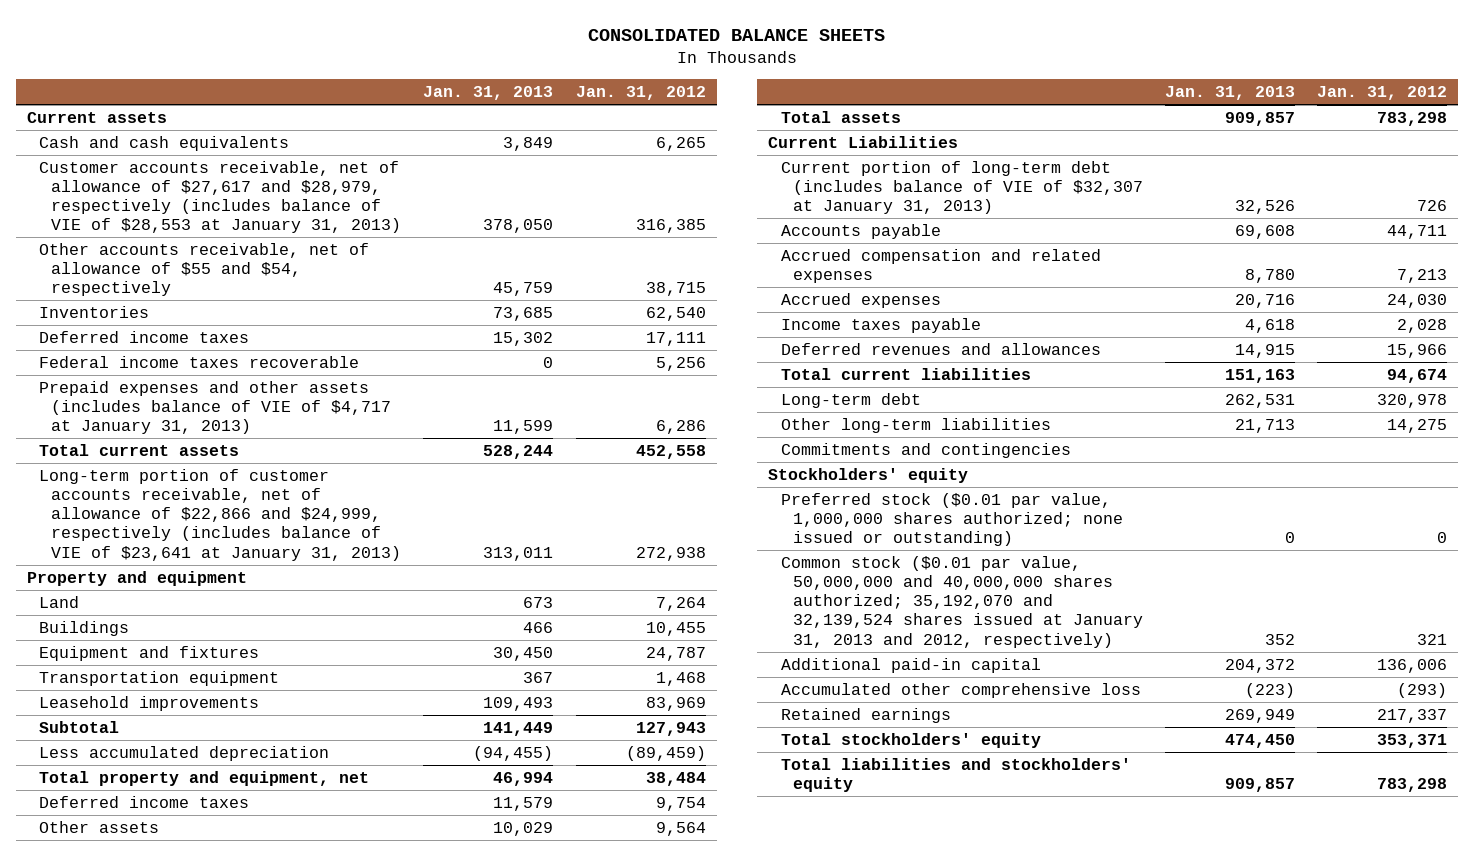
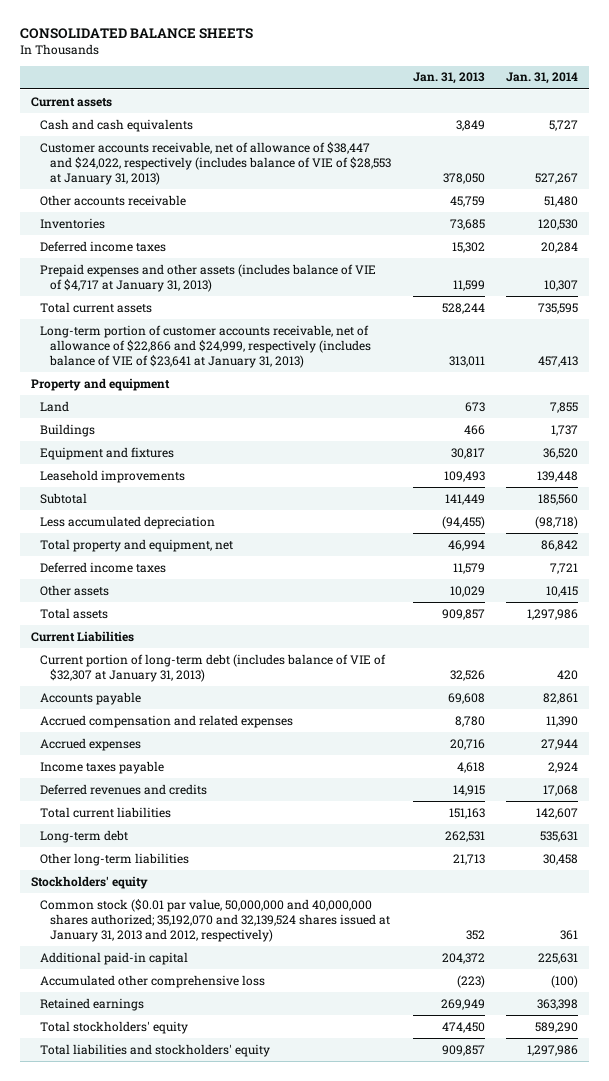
[575,86,706,101] Jan. 31, 2012 -> none
none -> [506,72,579,85] Jan. 31, 2014
[38,160,401,234] Customer accounts receivable, net of allowance of $27,617 and $28,979, respectively (includes balance of VIE of $28,553 at January 31, 2013) -> [40,141,392,185] Customer accounts receivable, net of allowance of $38,447 and $24,022, respectively (includes balance of VIE of $28,553 at January 31, 2013)
[38,242,369,297] Other accounts receivable, net of allowance of $55 and $54, respectively -> [40,194,187,206] Other accounts receivable
[38,355,359,368] Federal income taxes recoverable -> none
[38,670,279,686] Transportation equipment -> none
[493,646,554,661] 30,450 -> [450,447,485,459] 30,817
[780,342,1101,355] Deferred revenues and allowances -> [40,783,208,795] Deferred revenues and credits
[780,442,1071,458] Commitments and contingencies -> none
[780,492,1123,547] Preferred stock ($0.01 par value, 1,000,000 shares authorized; none issued or outstanding) -> none

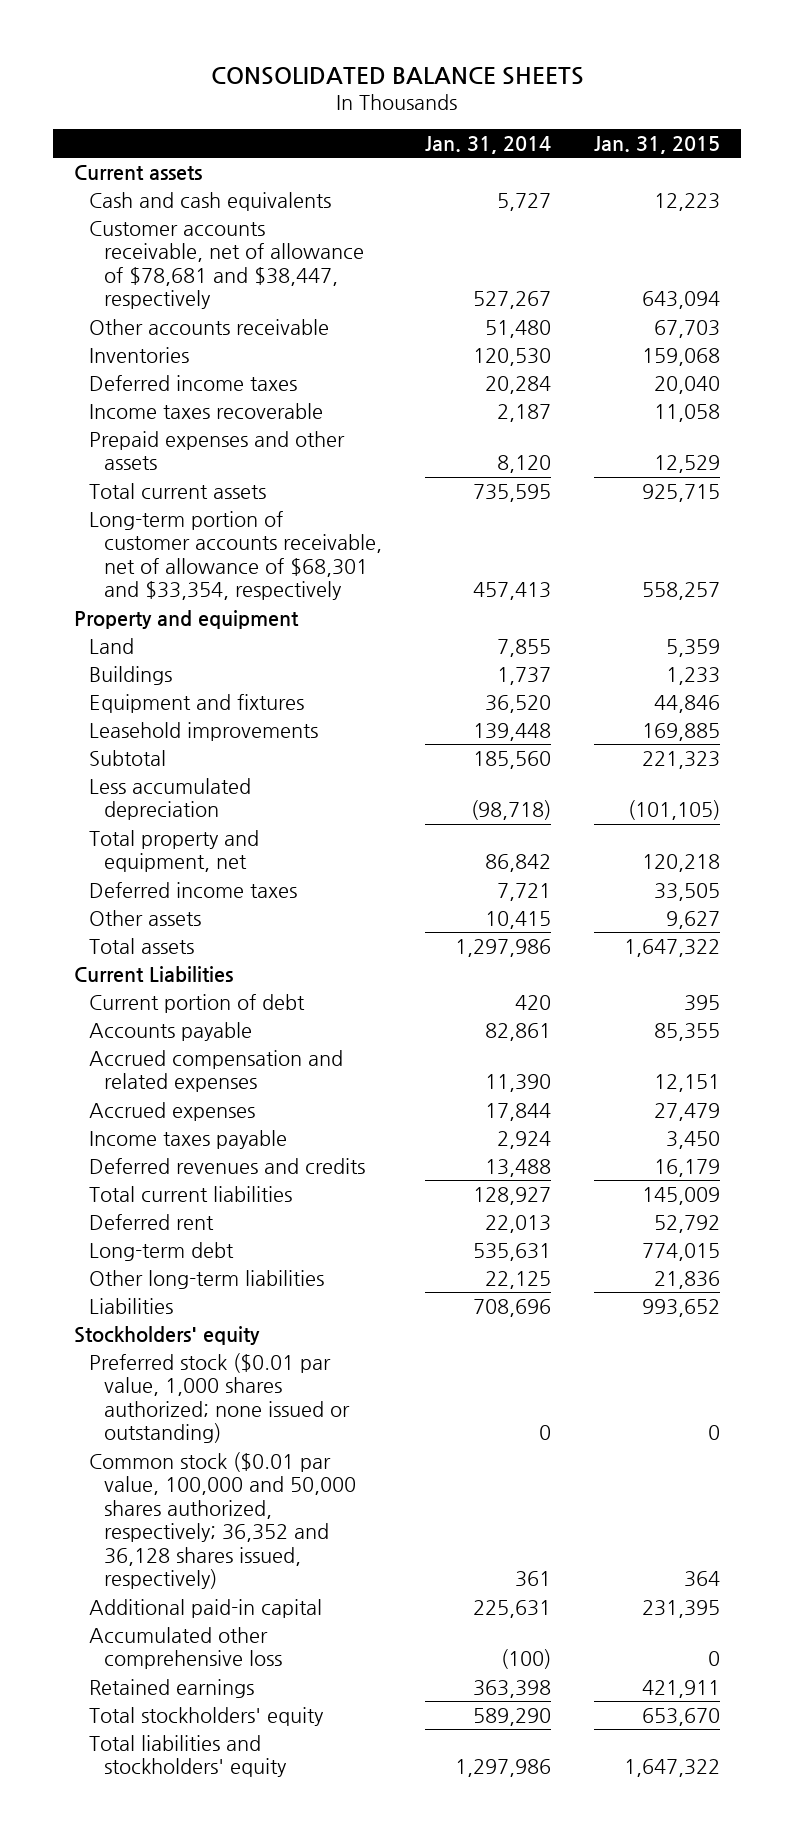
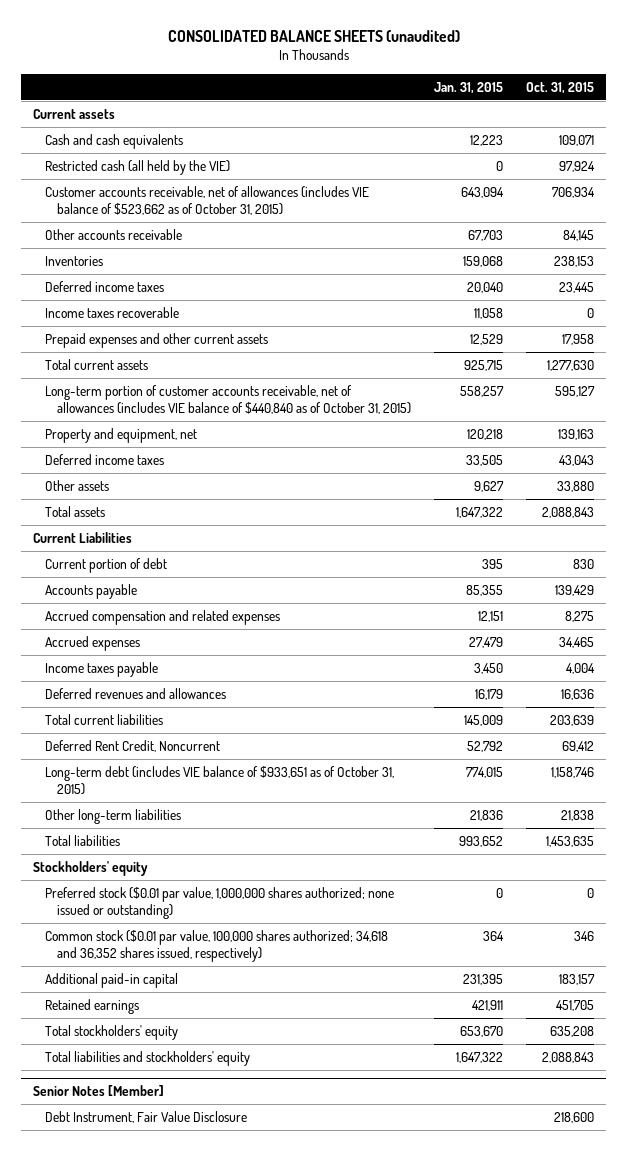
[211,67,585,86] CONSOLIDATED BALANCE SHEETS -> [167,30,460,43] CONSOLIDATED BALANCE SHEETS (unaudited)
[424,135,551,154] Jan. 31, 2014 -> none
none -> [526,81,595,94] Oct. 31, 2015
none -> [45,159,231,175] Restricted cash (all held by the VIE)
[89,221,364,310] Customer accounts receivable, net of allowance of $78,681 and $38,447, respectively -> [45,185,370,215] Customer accounts receivable, net of allowances (includes VIE balance of $523,662 as of October 31, 2015)
[89,431,346,471] Prepaid expenses and other assets -> [45,332,269,348] Prepaid expenses and other current assets
[74,610,300,630] Property and equipment -> none
[89,638,135,655] Land -> none
[89,666,173,686] Buildings -> none
[89,694,305,714] Equipment and fixtures -> none
[89,722,319,742] Leasehold improvements -> none
[89,750,167,767] Subtotal -> none
[89,778,252,821] Less accumulated depreciation -> none
[89,511,382,601] Long-term portion of customer accounts receivable, net of allowance of $68,301 and $33,354, respectively -> [45,384,412,414] Long-term portion of customer accounts receivable, net of allowances (includes VIE balance of $440,840 as of October 31, 2015)
[89,830,260,873] Total property and equipment, net -> [45,427,198,443] Property and equipment, net
[89,1158,366,1175] Deferred revenues and credits -> [45,687,227,699] Deferred revenues and allowances
[89,1214,215,1231] Deferred rent -> [45,739,221,752] Deferred Rent Credit, Noncurrent
[89,1242,235,1262] Long-term debt -> [45,765,395,795] Long-term debt (includes VIE balance of $933,651 as of October 31, 2015)
[89,1298,174,1315] Liabilities -> [45,834,121,846] Total liabilities
[89,1353,350,1444] Preferred stock ($0.01 par value, 1,000 shares authorized; none issued or outstanding) -> [45,886,395,919] Preferred stock ($0.01 par value, 1,000,000 shares authorized; none issued or outstanding)
[89,1452,356,1590] Common stock ($0.01 par value, 100,000 and 50,000 shares authorized, respectively; 36,352 and 36,128 shares issued, respectively) -> [45,929,389,962] Common stock ($0.01 par value, 100,000 shares authorized; 34,618 and 36,352 shares issued, respectively)
[89,1627,282,1670] Accumulated other comprehensive loss -> none
none -> [33,1085,165,1097] Senior Notes [Member]
none -> [45,1110,248,1123] Debt Instrument, Fair Value Disclosure

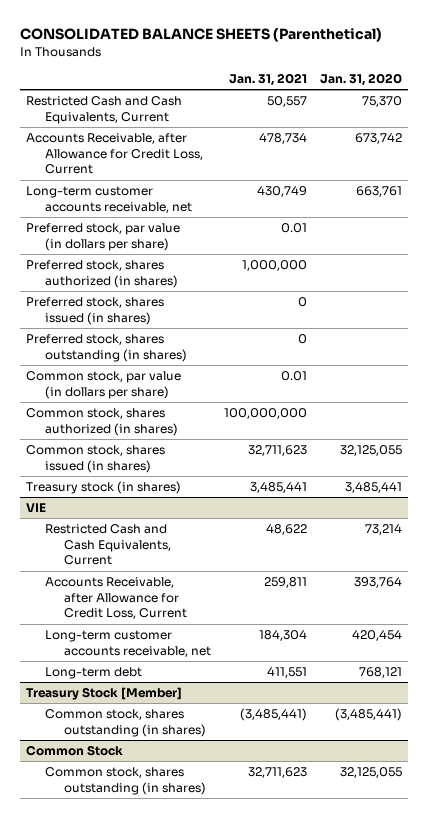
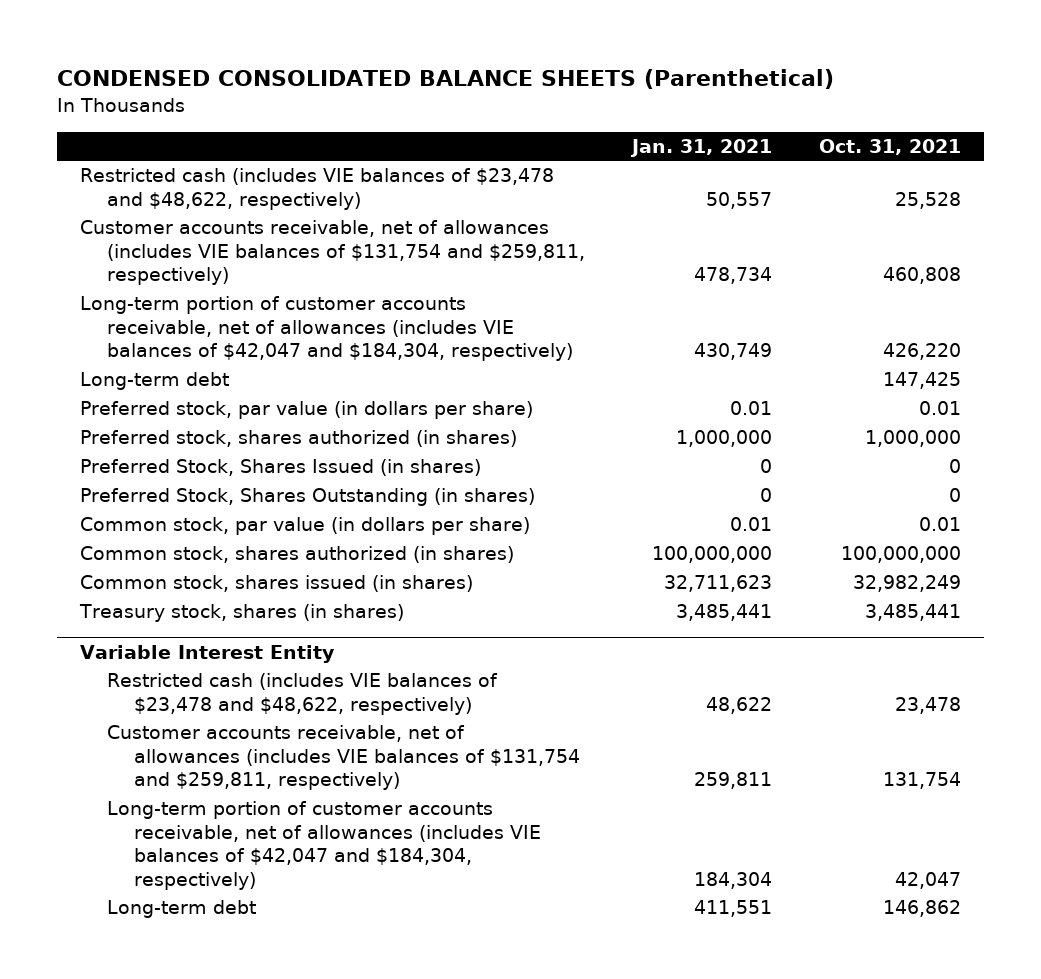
[20,28,383,43] CONSOLIDATED BALANCE SHEETS (Parenthetical) -> [56,69,834,90] CONDENSED CONSOLIDATED BALANCE SHEETS (Parenthetical)
[319,72,402,86] Jan. 31, 2020 -> none
none -> [818,138,961,155] Oct. 31, 2021
[26,96,183,124] Restricted Cash and Cash Equivalents, Current -> [80,168,555,210] Restricted cash (includes VIE balances of $23,478 and $48,622, respectively)
[26,133,204,175] Accounts Receivable, after Allowance for Credit Loss, Current -> [80,220,585,286] Customer accounts receivable, net of allowances (includes VIE balances of $131,754 and $259,811, respectively)
[26,186,193,213] Long-term customer accounts receivable, net -> [80,296,573,362] Long-term portion of customer accounts receivable, net of allowances (includes VIE balances of $42,047 and $184,304, respectively)
none -> [80,372,230,391] Long-term debt
[26,297,165,325] Preferred stock, shares issued (in shares) -> [80,459,482,477] Preferred Stock, Shares Issued (in shares)
[26,334,188,362] Preferred stock, shares outstanding (in shares) -> [80,488,536,507] Preferred Stock, Shares Outstanding (in shares)
[26,481,182,495] Treasury stock (in shares) -> [79,604,405,623] Treasury stock, shares (in shares)
[26,503,47,513] VIE -> [80,645,336,664] Variable Interest Entity
[45,524,171,566] Restricted Cash and Cash Equivalents, Current -> [106,673,498,715] Restricted cash (includes VIE balances of $23,478 and $48,622, respectively)
[45,577,187,620] Accounts Receivable, after Allowance for Credit Loss, Current -> [106,725,580,791] Customer accounts receivable, net of allowances (includes VIE balances of $131,754 and $259,811, respectively)
[45,630,211,657] Long-term customer accounts receivable, net -> [106,801,541,890] Long-term portion of customer accounts receivable, net of allowances (includes VIE balances of $42,047 and $184,304, respectively)
[26,687,183,701] Treasury Stock [Member] -> none
[45,709,206,737] Common stock, shares outstanding (in shares) -> none
[26,745,124,757] Common Stock -> none
[45,767,206,795] Common stock, shares outstanding (in shares) -> none

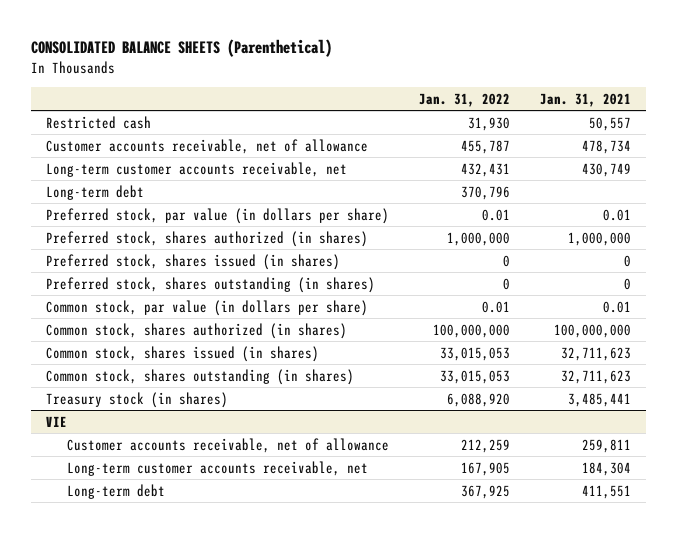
[56,69,834,90] CONDENSED CONSOLIDATED BALANCE SHEETS (Parenthetical) -> [31,39,333,58] CONSOLIDATED BALANCE SHEETS (Parenthetical)
[818,138,961,155] Oct. 31, 2021 -> none
none -> [419,92,511,107] Jan. 31, 2022
[80,168,555,210] Restricted cash (includes VIE balances of $23,478 and $48,622, respectively) -> [46,115,152,129] Restricted cash
[80,220,585,286] Customer accounts receivable, net of allowances (includes VIE balances of $131,754 and $259,811, respectively) -> [46,138,369,154] Customer accounts receivable, net of allowance
[80,296,573,362] Long-term portion of customer accounts receivable, net of allowances (includes VIE balances of $42,047 and $184,304, respectively) -> [46,161,348,177] Long-term customer accounts receivable, net
[80,459,482,477] Preferred Stock, Shares Issued (in shares) -> [46,253,341,270] Preferred stock, shares issued (in shares)
[80,488,536,507] Preferred Stock, Shares Outstanding (in shares) -> [46,276,376,293] Preferred stock, shares outstanding (in shares)
[106,673,498,715] Restricted cash (includes VIE balances of $23,478 and $48,622, respectively) -> none
none -> [46,368,355,385] Common stock, shares outstanding (in shares)
[79,604,405,623] Treasury stock, shares (in shares) -> [46,391,229,408] Treasury stock (in shares)
[80,645,336,664] Variable Interest Entity -> [46,415,68,427] VIE
[106,725,580,791] Customer accounts receivable, net of allowances (includes VIE balances of $131,754 and $259,811, respectively) -> [67,437,390,453] Customer accounts receivable, net of allowance
[106,801,541,890] Long-term portion of customer accounts receivable, net of allowances (includes VIE balances of $42,047 and $184,304, respectively) -> [67,460,369,476] Long-term customer accounts receivable, net

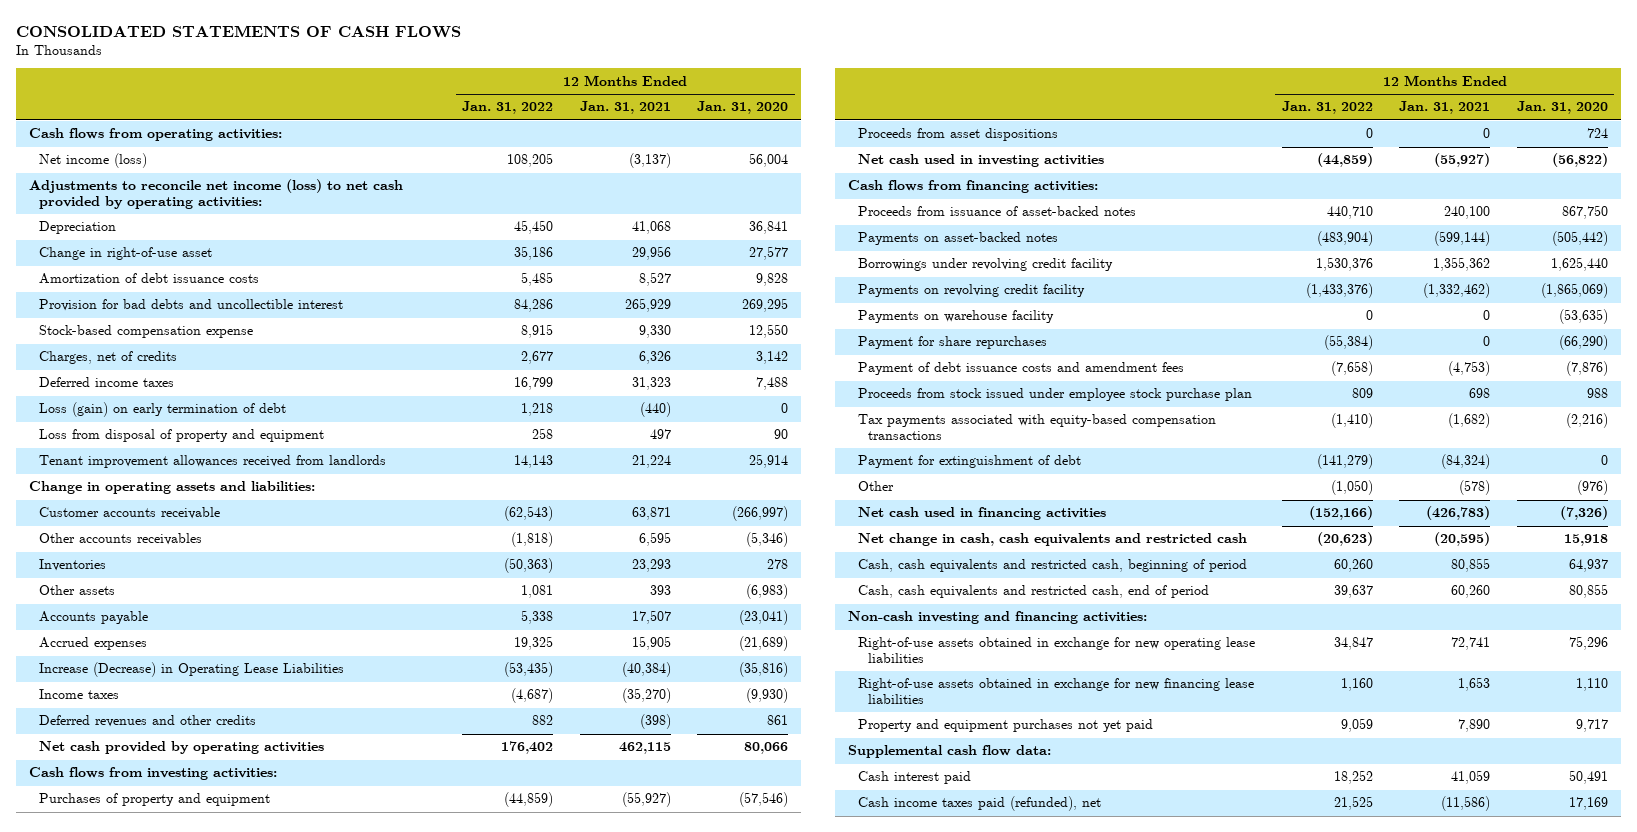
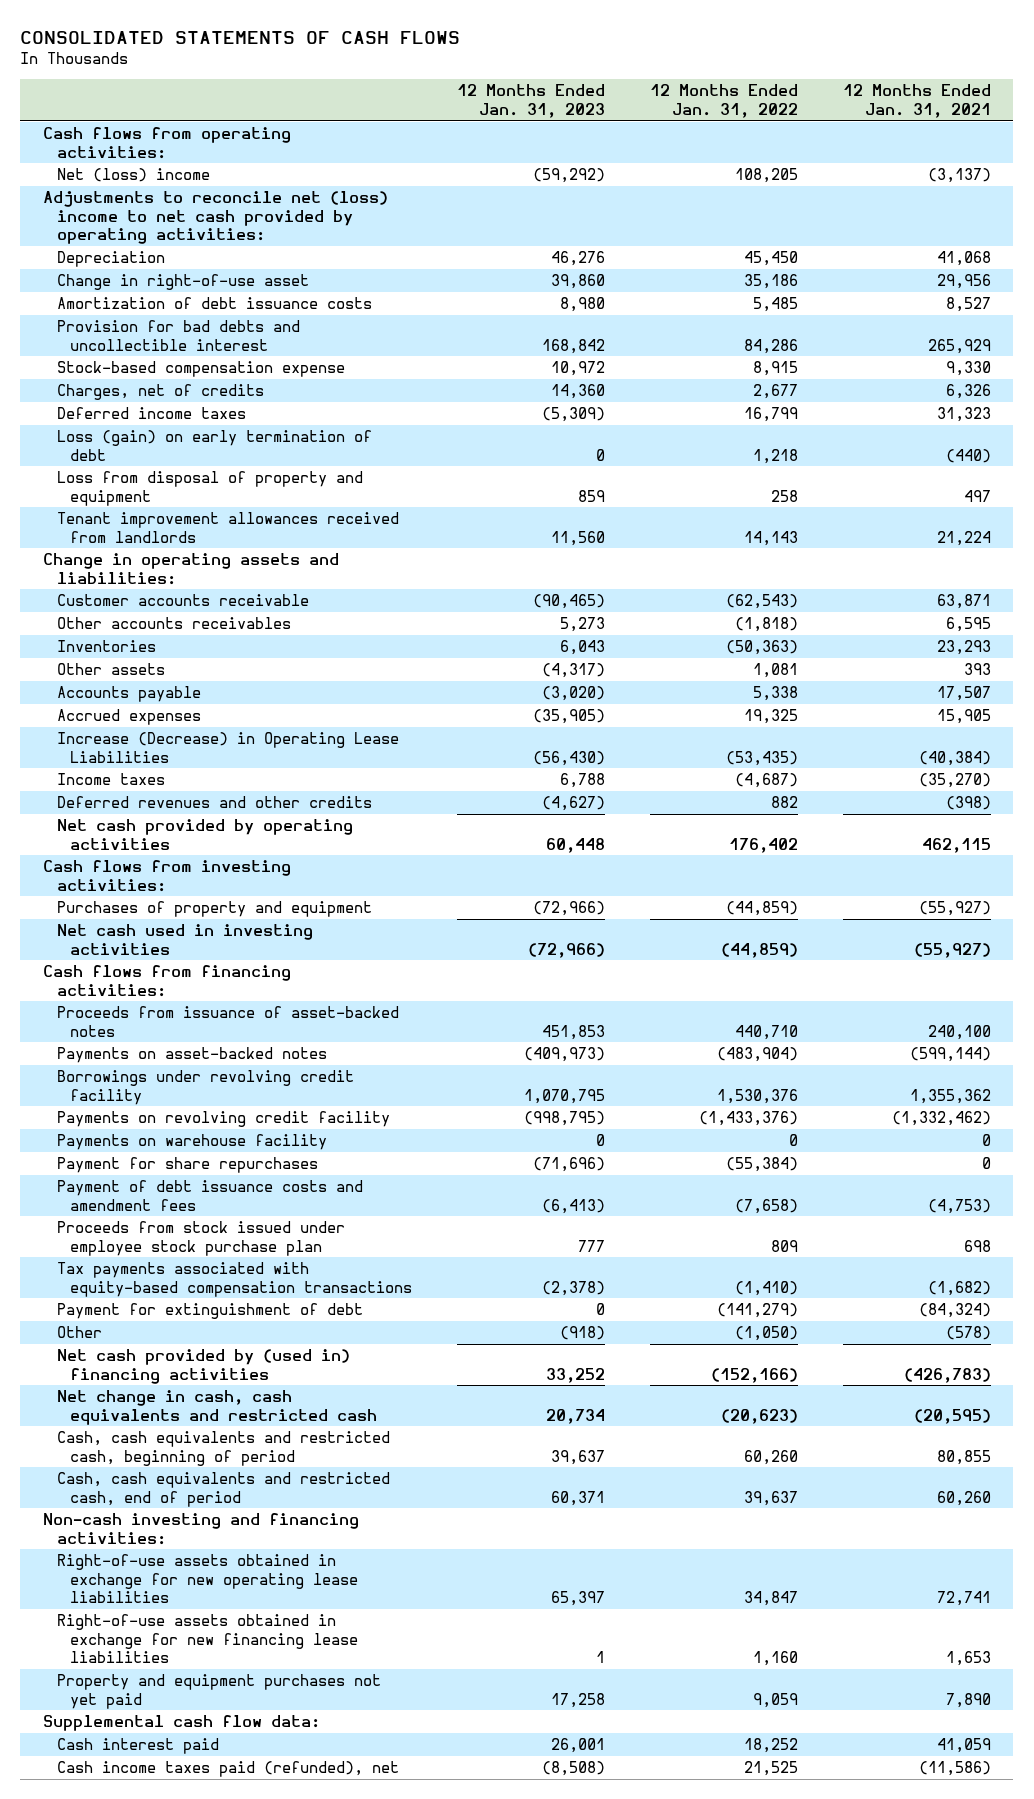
[697,101,789,115] Jan. 31, 2020 -> none
none -> [457,84,606,118] 12 Months Ended Jan. 31, 2023
[38,153,147,169] Net income (loss) -> [56,168,210,183] Net (loss) income
[28,179,403,210] Adjustments to reconcile net income (loss) to net cash provided by operating activities: -> [42,191,388,244] Adjustments to reconcile net (loss) income to net cash provided by operating activities:
[858,128,1059,142] Proceeds from asset dispositions -> none
[858,507,1107,521] Net cash used in financing activities -> [56,1349,350,1384] Net cash provided by (used in) financing activities

